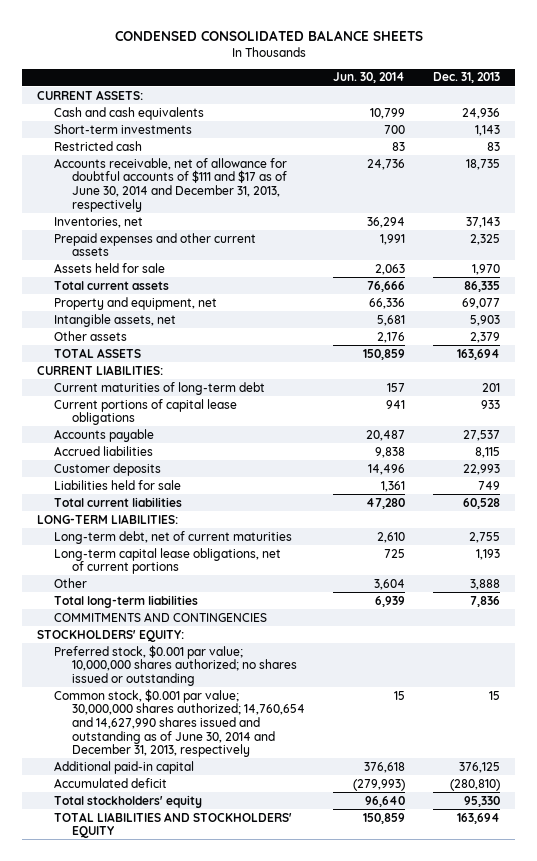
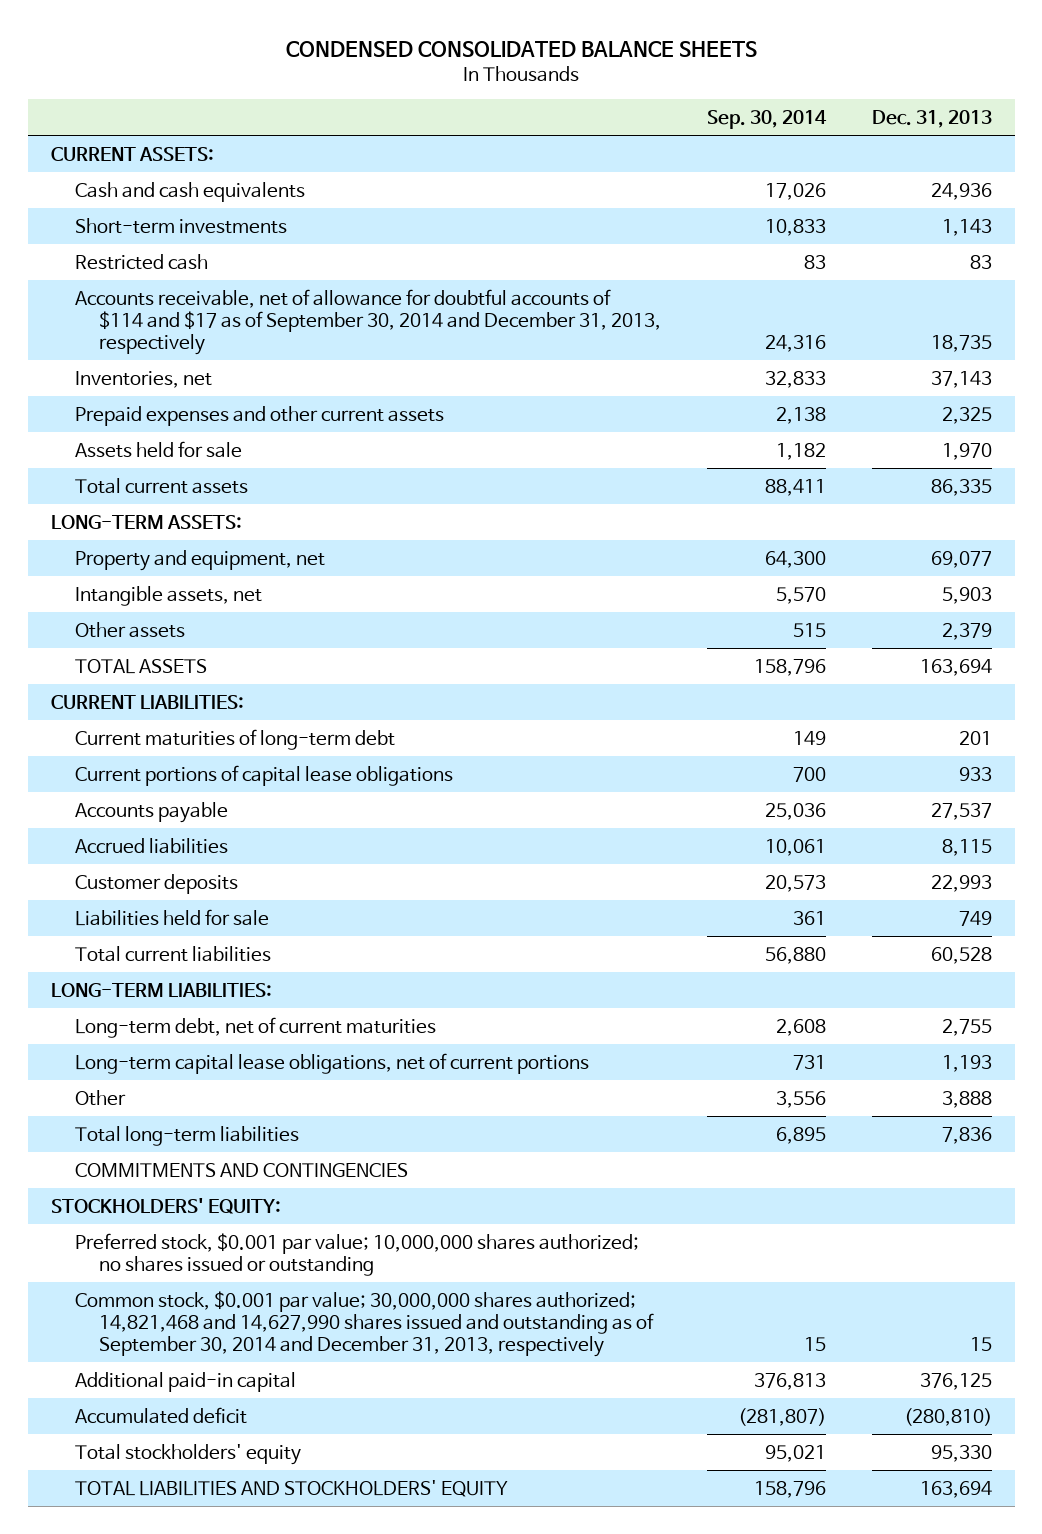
[333,72,406,84] Jun. 30, 2014 -> none
none -> [706,109,827,129] Sep. 30, 2014
[54,157,288,212] Accounts receivable, net of allowance for doubtful accounts of $111 and $17 as of June 30, 2014 and December 31, 2013, respectively -> [74,288,661,355] Accounts receivable, net of allowance for doubtful accounts of $114 and $17 as of September 30, 2014 and December 31, 2013, respectively
none -> [50,514,242,529] LONG-TERM ASSETS:
[54,688,305,758] Common stock, $0.001 par value; 30,000,000 shares authorized; 14,760,654 and 14,627,990 shares issued and outstanding as of June 30, 2014 and December 31, 2013, respectively -> [74,1290,654,1357] Common stock, $0.001 par value; 30,000,000 shares authorized; 14,821,468 and 14,627,990 shares issued and outstanding as of September 30, 2014 and December 31, 2013, respectively

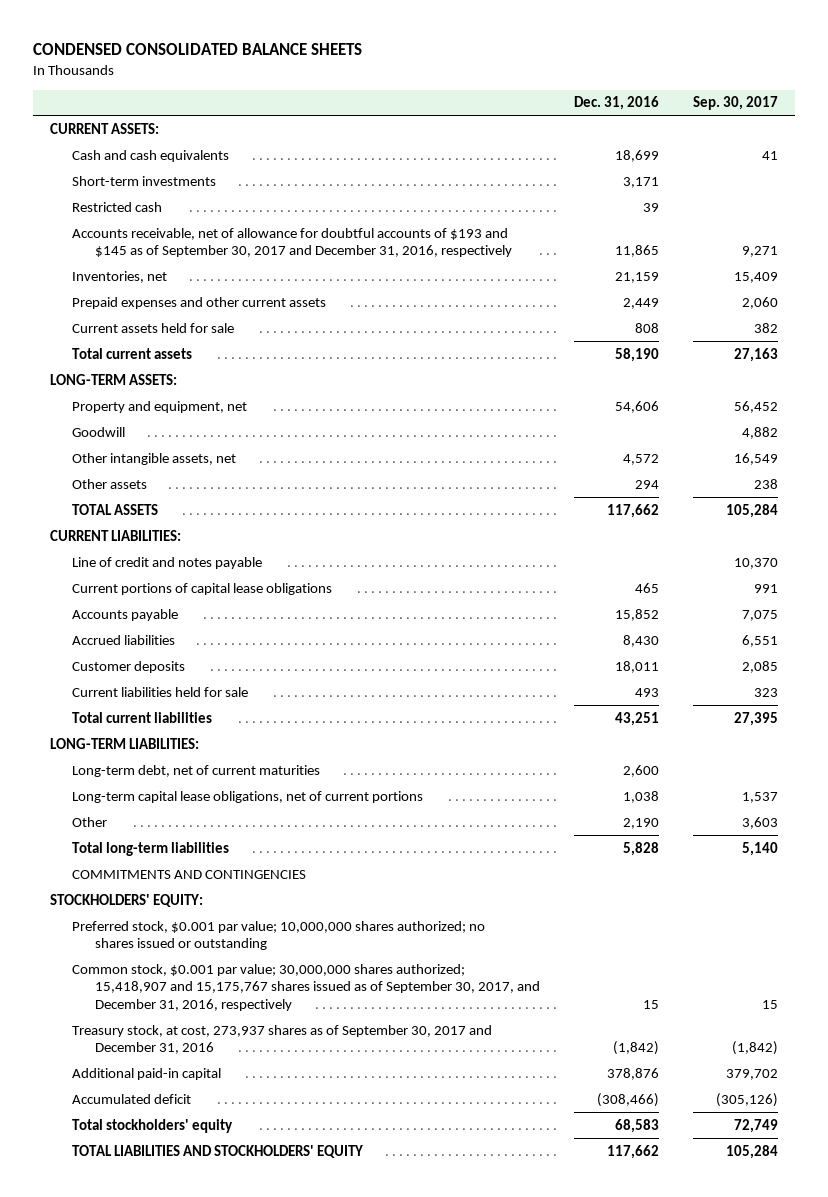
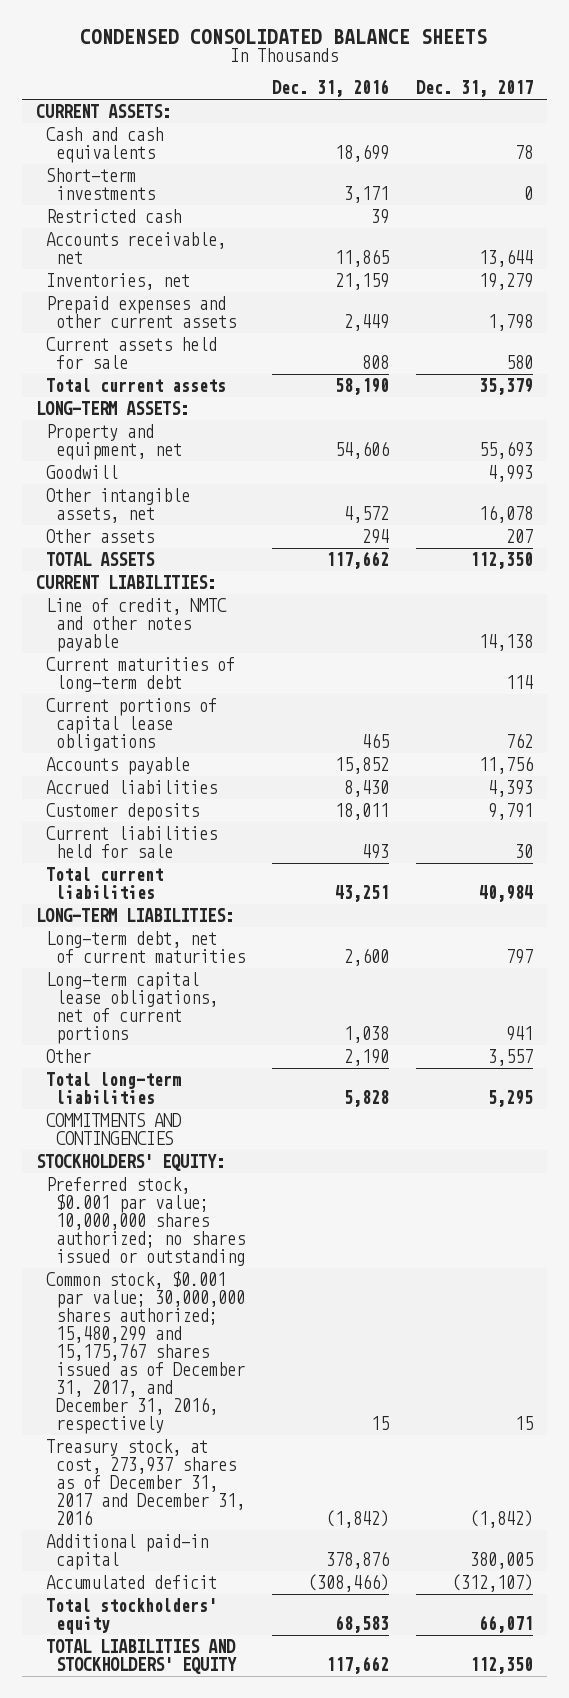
[693,96,779,111] Sep. 30, 2017 -> none
none -> [416,80,534,98] Dec. 31, 2017
[72,227,513,258] Accounts receivable, net of allowance for doubtful accounts of $193 and $145 as of September 30, 2017 and December 31, 2016, respectively -> [45,231,226,264] Accounts receivable, net
[72,556,263,569] Line of credit and notes payable -> [45,597,227,652] Line of credit, NMTC and other notes payable
none -> [45,656,235,692] Current maturities of long-term debt
[72,963,541,1012] Common stock, $0.001 par value; 30,000,000 shares authorized; 15,418,907 and 15,175,767 shares issued as of September 30, 2017, and December 31, 2016, respectively -> [45,1270,245,1434] Common stock, $0.001 par value; 30,000,000 shares authorized; 15,480,299 and 15,175,767 shares issued as of December 31, 2017, and December 31, 2016, respectively
[72,1024,493,1055] Treasury stock, at cost, 273,937 shares as of September 30, 2017 and December 31, 2016 -> [45,1438,245,1525] Treasury stock, at cost, 273,937 shares as of December 31, 2017 and December 31, 2016

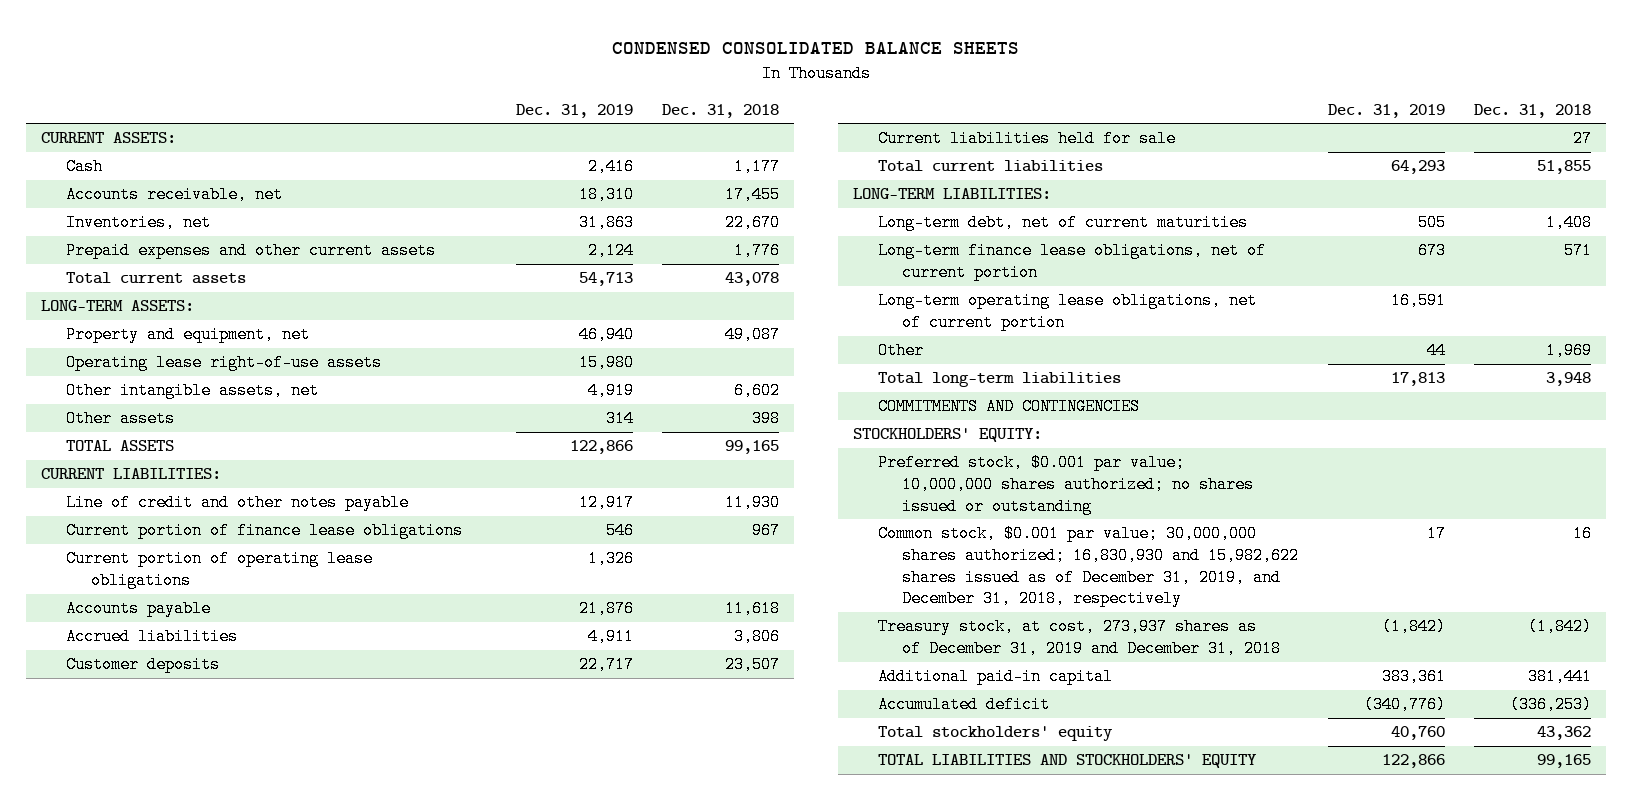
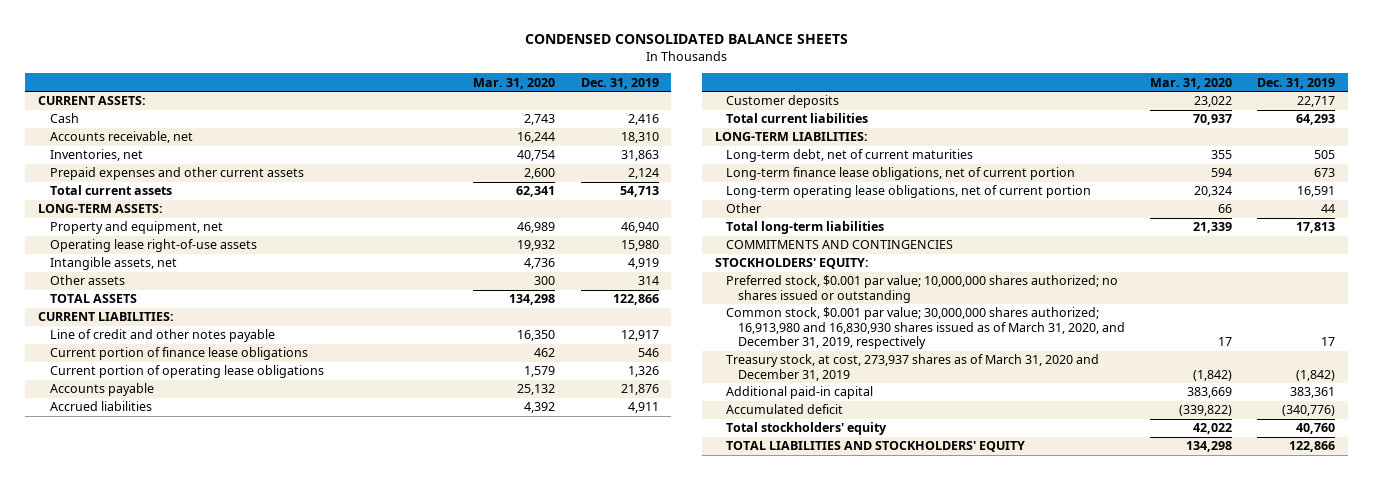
[662,103,780,118] Dec. 31, 2018 -> none
none -> [473,77,556,89] Mar. 31, 2020
[65,382,319,400] Other intangible assets, net -> [49,257,177,271] Intangible assets, net
[877,130,1176,148] Current liabilities held for sale -> none
[877,525,1300,608] Common stock, $0.001 par value; 30,000,000 shares authorized; 16,830,930 and 15,982,622 shares issued as of December 31, 2019, and December 31, 2018, respectively -> [726,307,1125,350] Common stock, $0.001 par value; 30,000,000 shares authorized; 16,913,980 and 16,830,930 shares issued as of March 31, 2020, and December 31, 2019, respectively
[877,618,1282,658] Treasury stock, at cost, 273,937 shares as of December 31, 2019 and December 31, 2018 -> [726,354,1100,381] Treasury stock, at cost, 273,937 shares as of March 31, 2020 and December 31, 2019

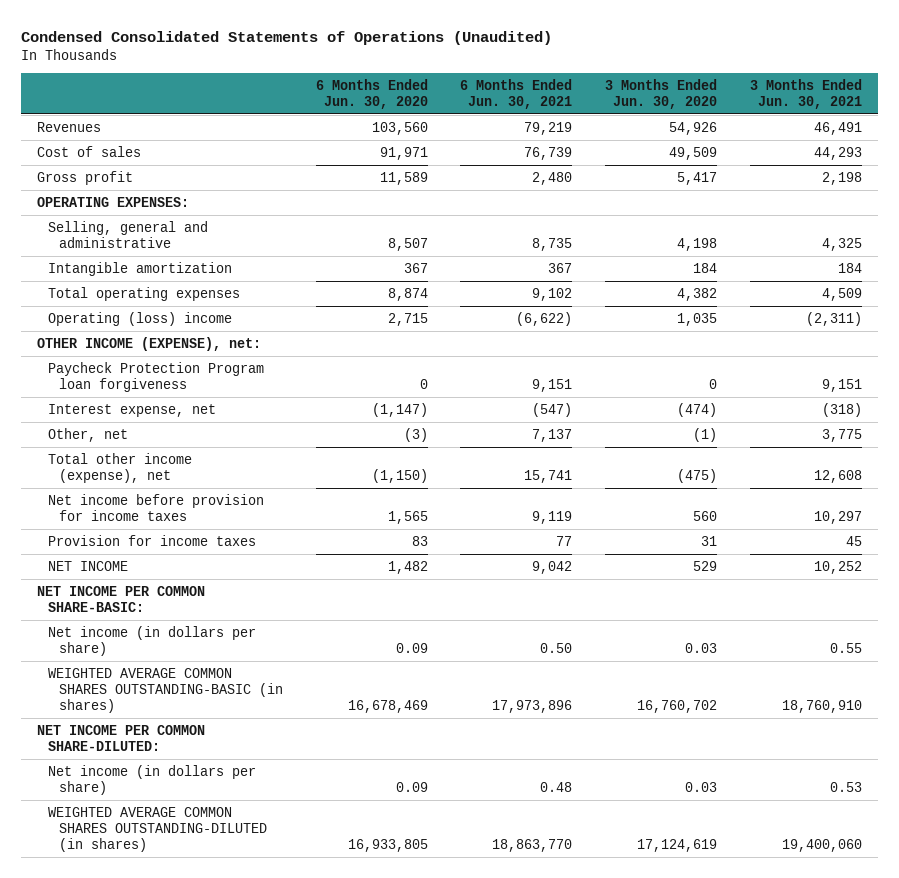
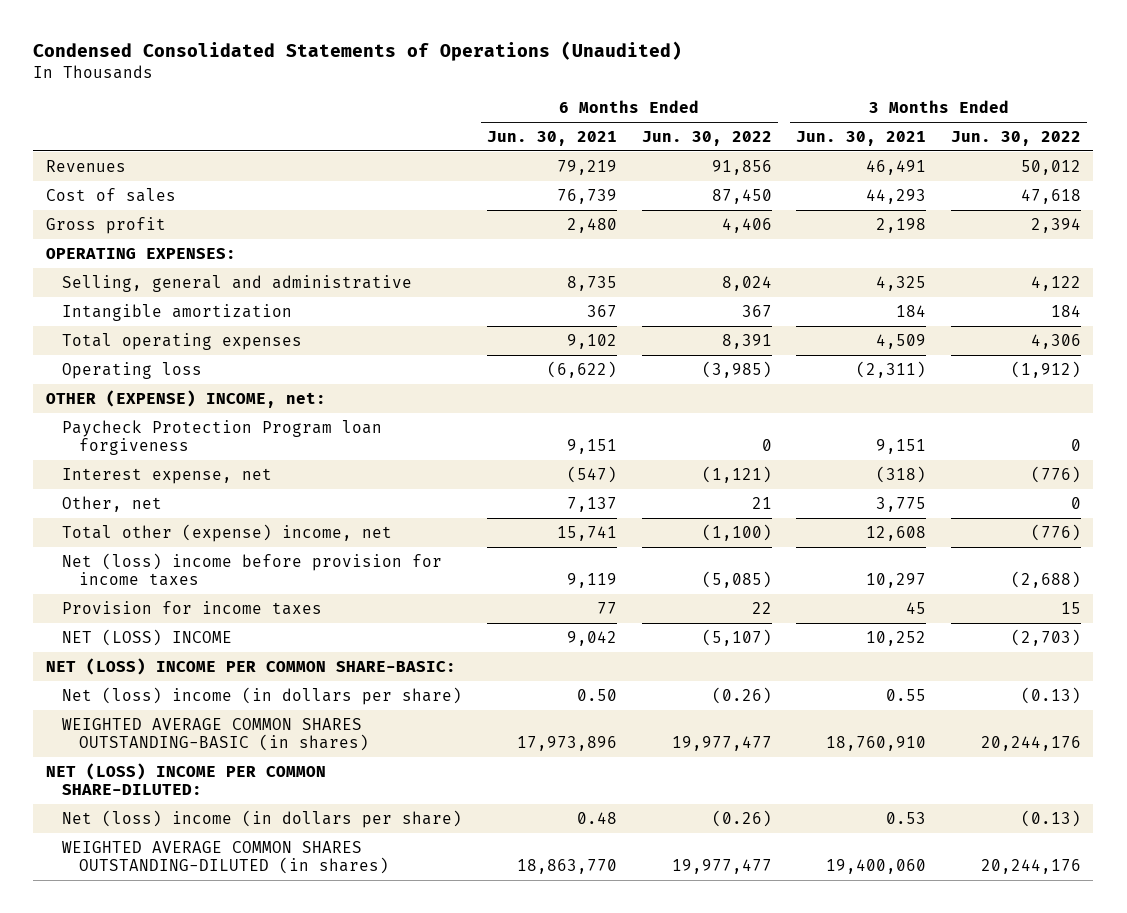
[315,78,428,109] 6 Months Ended Jun. 30, 2020 -> none
[605,78,718,109] 3 Months Ended Jun. 30, 2020 -> none
none -> [641,130,772,146] Jun. 30, 2022
none -> [950,130,1081,146] Jun. 30, 2022
[48,311,233,326] Operating (loss) income -> [62,361,203,379] Operating loss
[37,336,262,351] OTHER INCOME (EXPENSE), net: -> [45,389,326,408] OTHER (EXPENSE) INCOME, net:
[48,452,193,483] Total other income (expense), net -> [62,523,393,542] Total other (expense) income, net
[48,493,265,521] Net income before provision for income taxes -> [62,552,443,587] Net (loss) income before provision for income taxes
[48,560,129,571] NET INCOME -> [62,628,233,646] NET (LOSS) INCOME
[37,585,206,612] NET INCOME PER COMMON SHARE-BASIC: -> [45,657,456,675] NET (LOSS) INCOME PER COMMON SHARE-BASIC:
[48,625,257,656] Net income (in dollars per share) -> [62,686,463,705] Net (loss) income (in dollars per share)
[37,724,206,751] NET INCOME PER COMMON SHARE-DILUTED: -> [45,762,326,796] NET (LOSS) INCOME PER COMMON SHARE-DILUTED:
[48,764,257,795] Net income (in dollars per share) -> [62,809,463,828] Net (loss) income (in dollars per share)

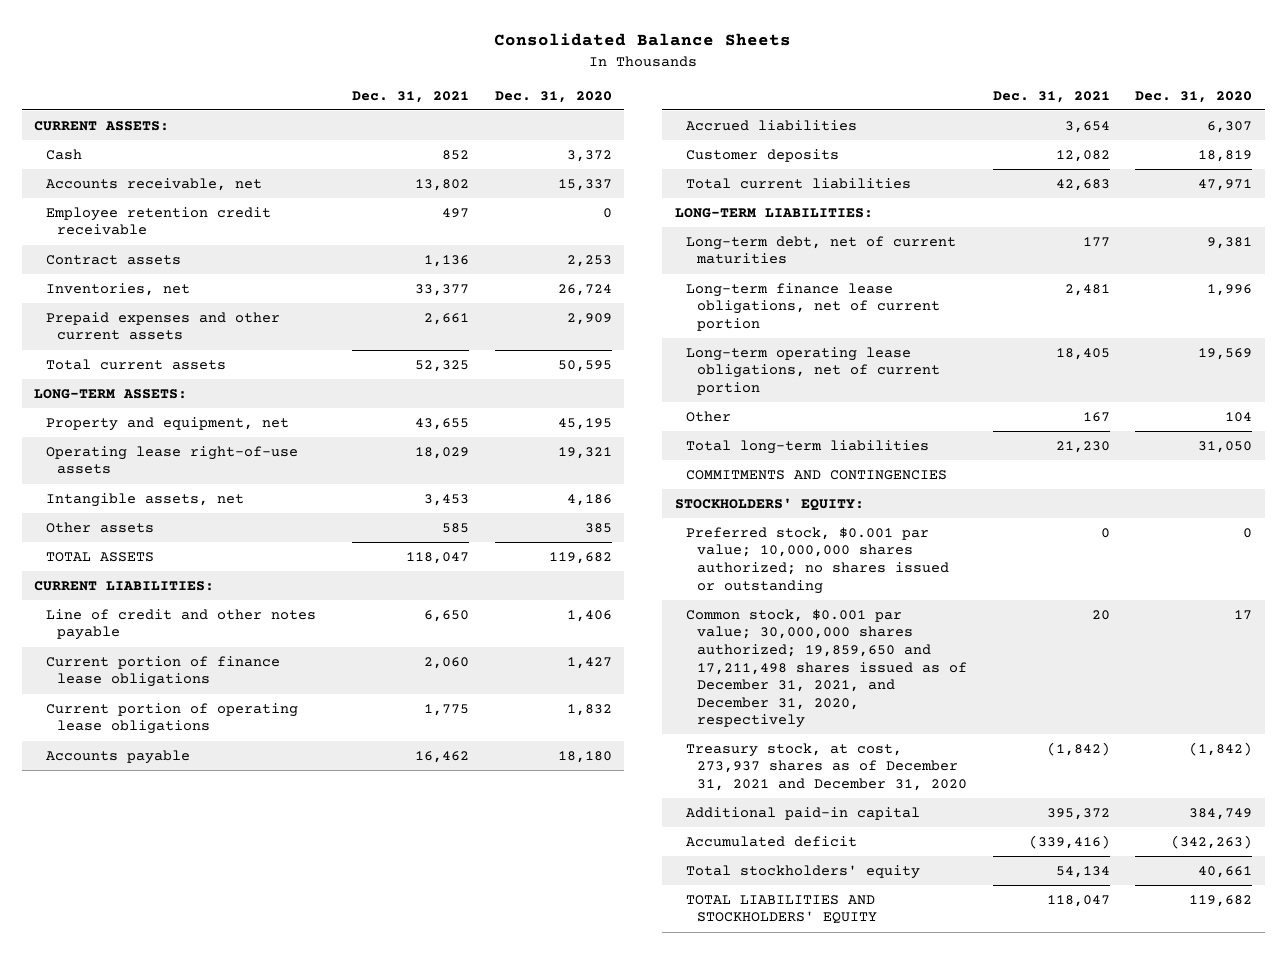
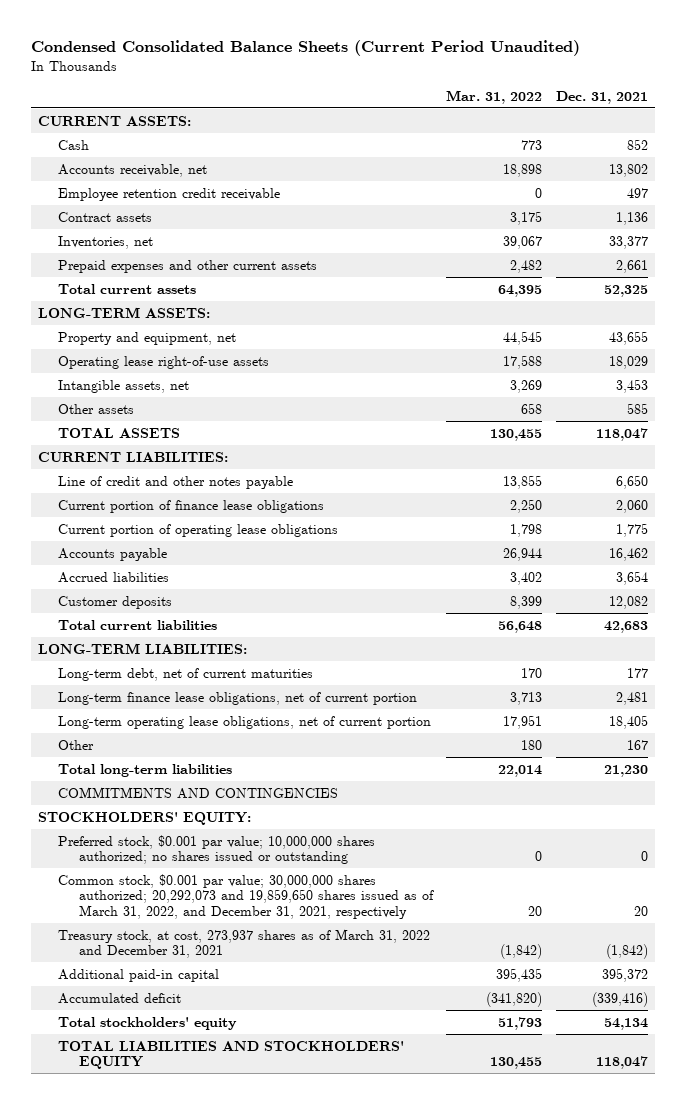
[494,33,792,47] Consolidated Balance Sheets -> [30,40,580,57] Condensed Consolidated Balance Sheets (Current Period Unaudited)
[494,90,612,103] Dec. 31, 2020 -> none
none -> [446,89,543,104] Mar. 31, 2022
[686,608,968,729] Common stock, $0.001 par value; 30,000,000 shares authorized; 19,859,650 and 17,211,498 shares issued as of December 31, 2021, and December 31, 2020, respectively -> [58,873,434,920] Common stock, $0.001 par value; 30,000,000 shares authorized; 20,292,073 and 19,859,650 shares issued as of March 31, 2022, and December 31, 2021, respectively
[686,742,968,791] Treasury stock, at cost, 273,937 shares as of December 31, 2021 and December 31, 2020 -> [58,928,431,959] Treasury stock, at cost, 273,937 shares as of March 31, 2022 and December 31, 2021

